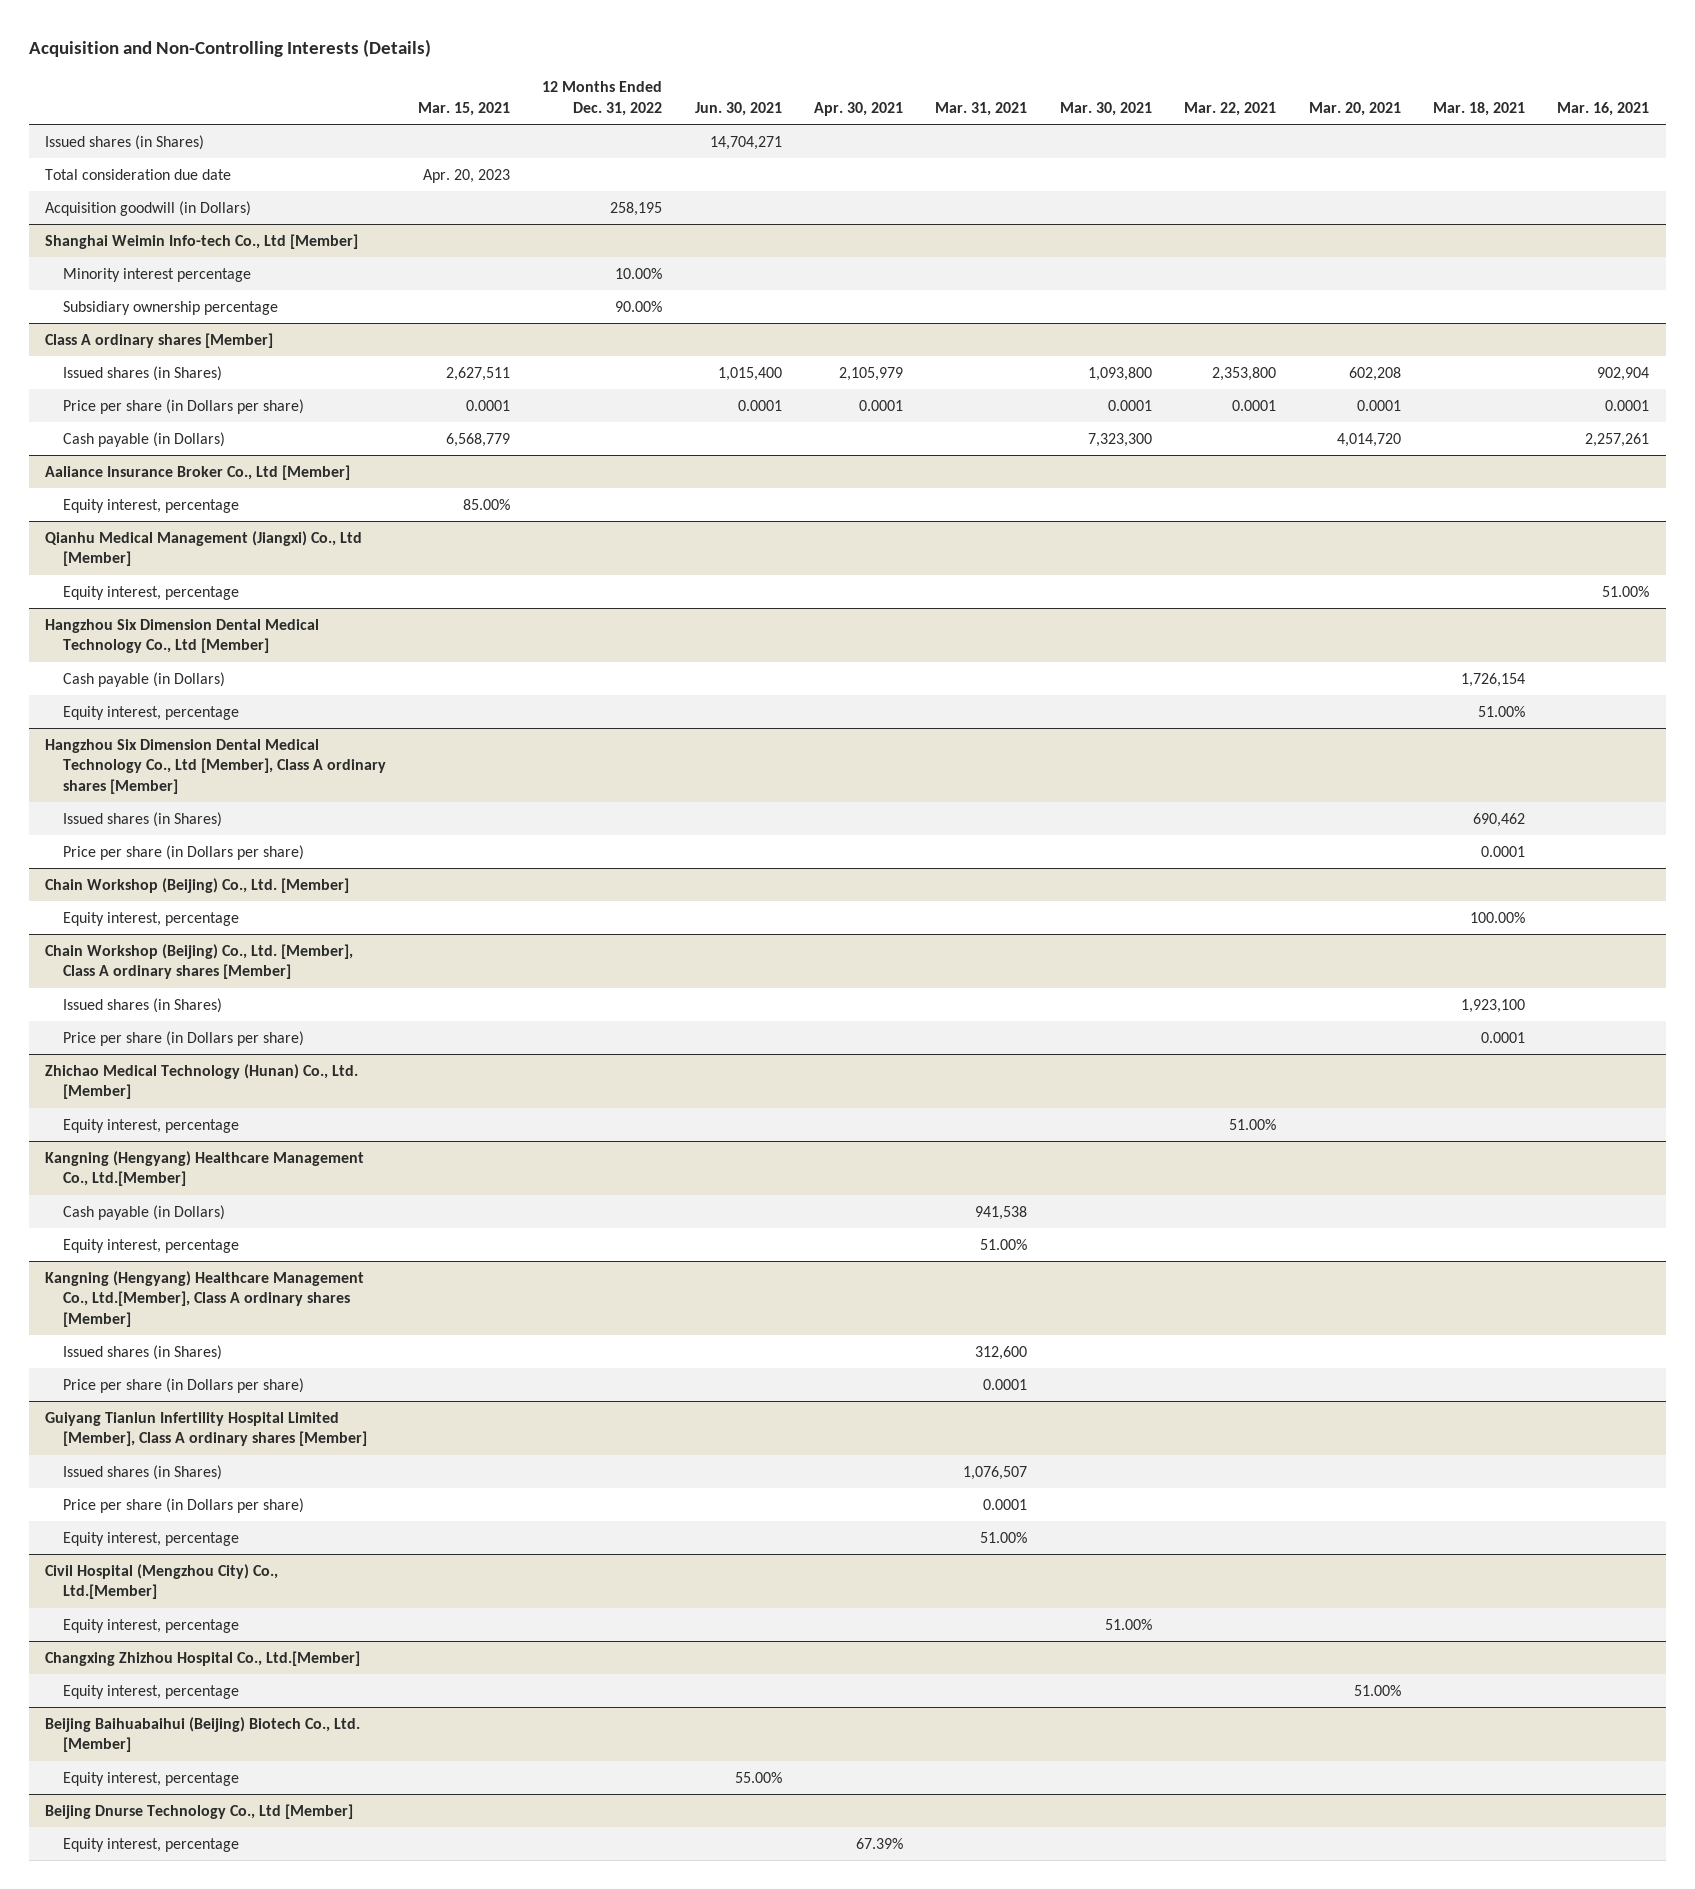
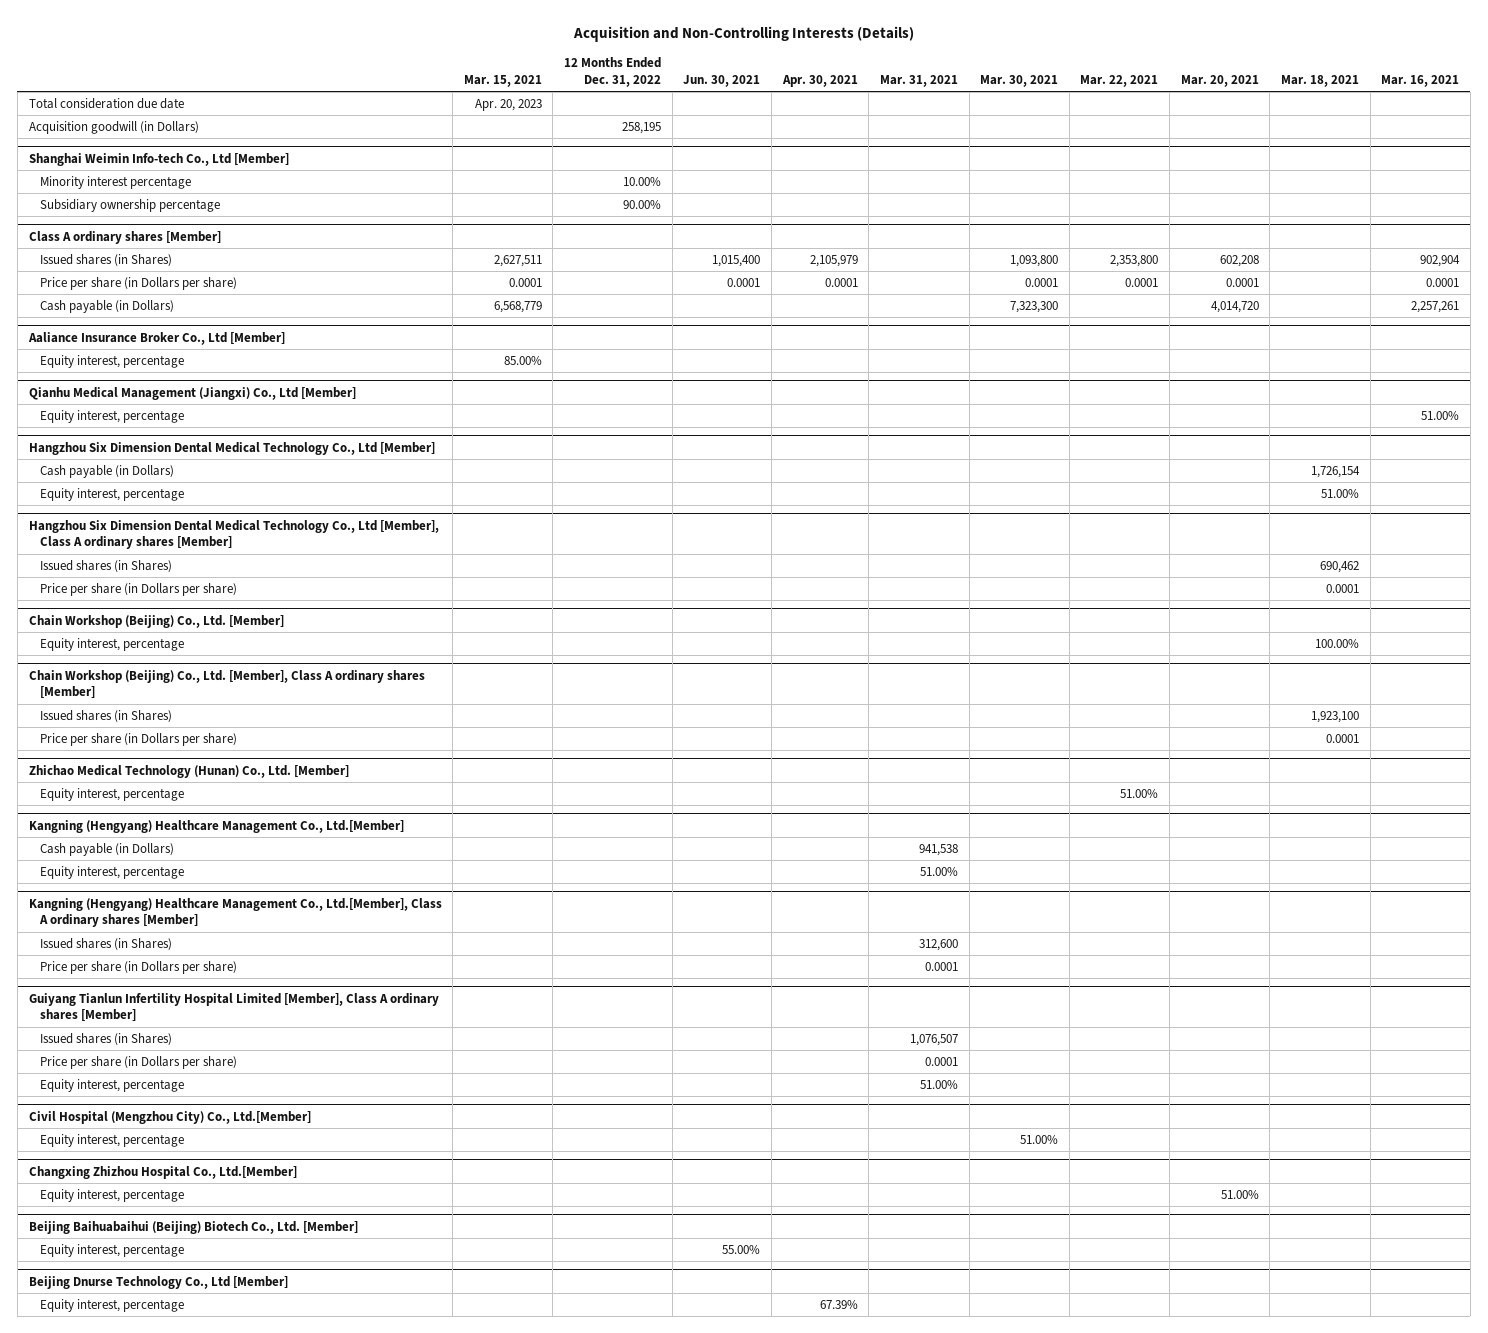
[45,134,205,150] Issued shares (in Shares) -> none

